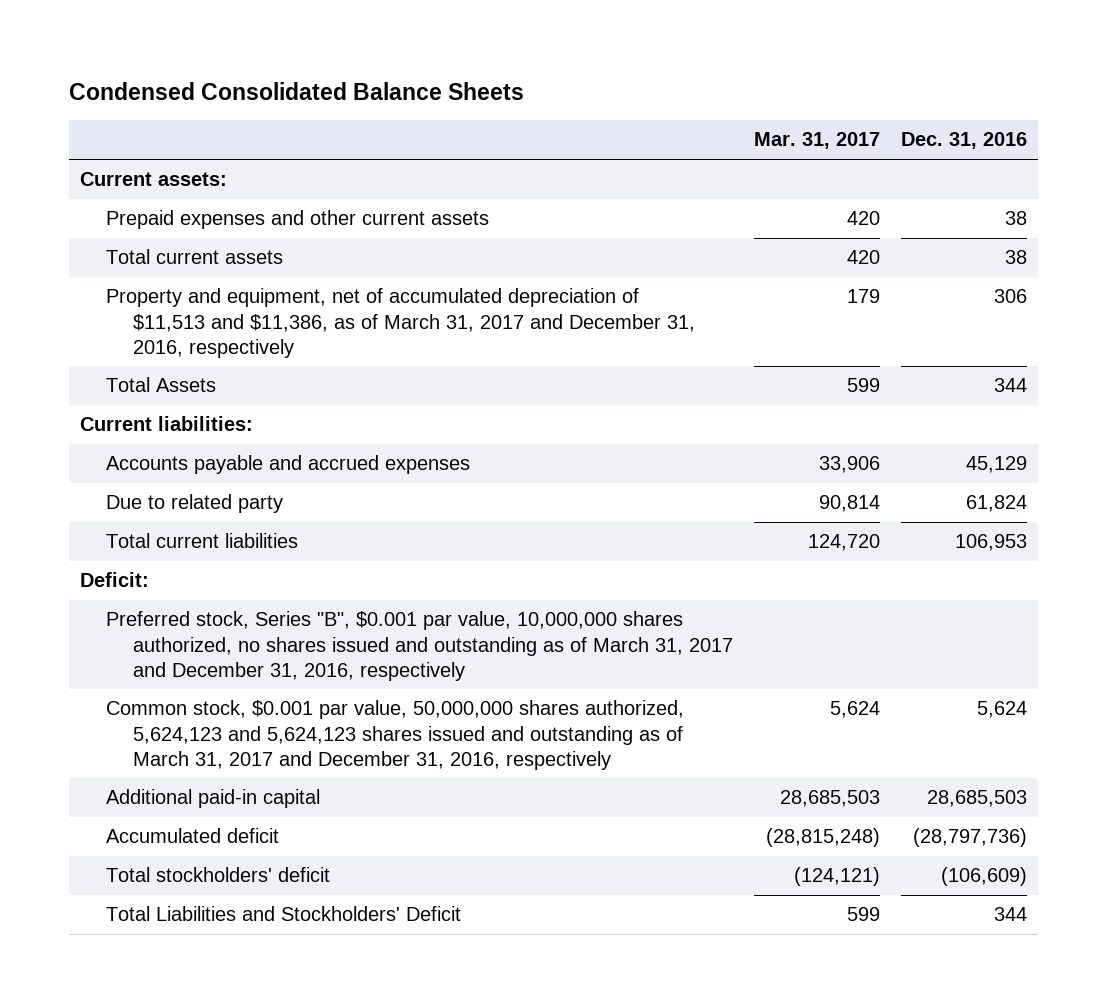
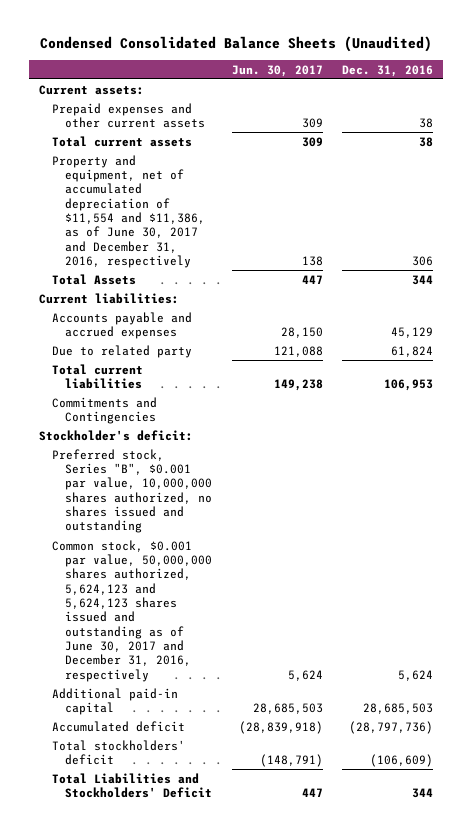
[69,81,525,100] Condensed Consolidated Balance Sheets -> [40,36,433,53] Condensed Consolidated Balance Sheets (Unaudited)
[753,132,880,150] Mar. 31, 2017 -> none
none -> [231,64,323,77] Jun. 30, 2017
[106,288,695,358] Property and equipment, net of accumulated depreciation of $11,513 and $11,386, as of March 31, 2017 and December 31, 2016, respectively -> [52,154,206,268] Property and equipment, net of accumulated depreciation of $11,554 and $11,386, as of June 30, 2017 and December 31, 2016, respectively
none -> [52,396,158,424] Commitments and Contingencies
[79,572,149,588] Deficit: -> [39,429,194,441] Stockholder's deficit:
[106,611,733,681] Preferred stock, Series "B", $0.001 par value, 10,000,000 shares authorized, no shares issued and outstanding as of March 31, 2017 and December 31, 2016, respectively -> [52,448,213,534] Preferred stock, Series "B", $0.001 par value, 10,000,000 shares authorized, no shares issued and outstanding
[106,700,685,770] Common stock, $0.001 par value, 50,000,000 shares authorized, 5,624,123 and 5,624,123 shares issued and outstanding as of March 31, 2017 and December 31, 2016, respectively -> [52,539,213,682] Common stock, $0.001 par value, 50,000,000 shares authorized, 5,624,123 and 5,624,123 shares issued and outstanding as of June 30, 2017 and December 31, 2016, respectively

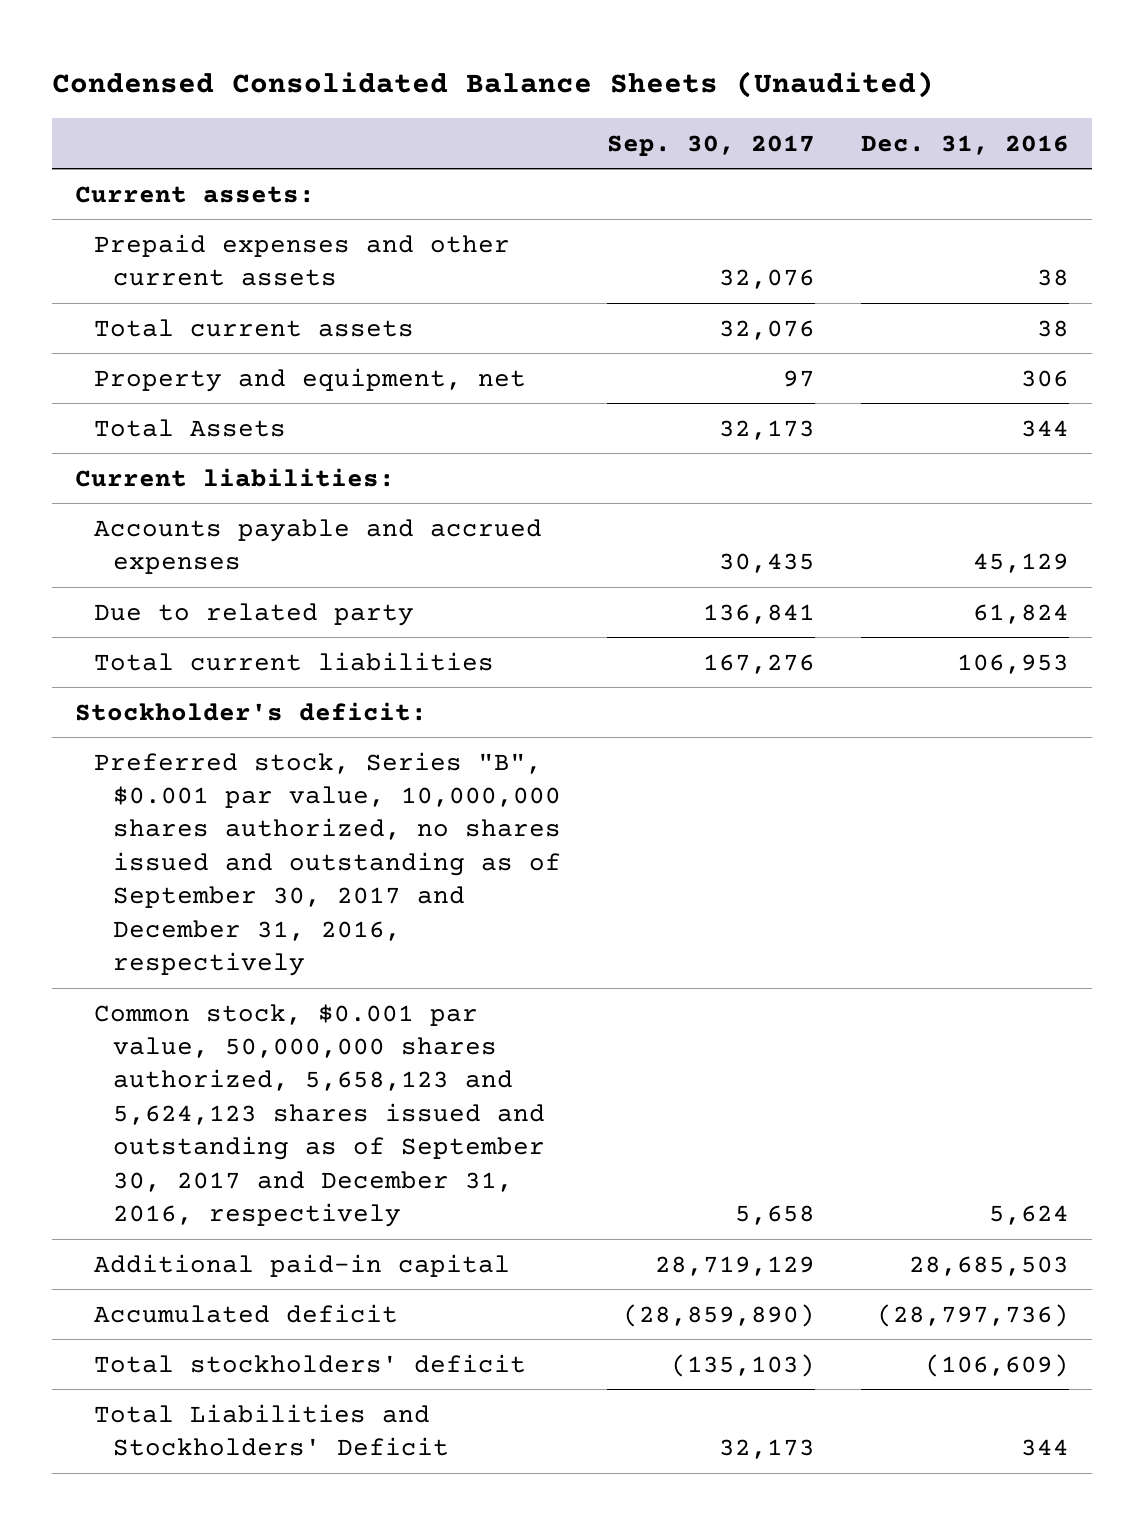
[231,64,323,77] Jun. 30, 2017 -> none
none -> [606,134,815,156] Sep. 30, 2017
[52,154,206,268] Property and equipment, net of accumulated depreciation of $11,554 and $11,386, as of June 30, 2017 and December 31, 2016, respectively -> [93,367,526,392] Property and equipment, net
[52,396,158,424] Commitments and Contingencies -> none
[52,448,213,534] Preferred stock, Series "B", $0.001 par value, 10,000,000 shares authorized, no shares issued and outstanding -> [93,751,561,976] Preferred stock, Series "B", $0.001 par value, 10,000,000 shares authorized, no shares issued and outstanding as of September 30, 2017 and December 31, 2016, respectively
[52,539,213,682] Common stock, $0.001 par value, 50,000,000 shares authorized, 5,624,123 and 5,624,123 shares issued and outstanding as of June 30, 2017 and December 31, 2016, respectively -> [93,1003,545,1227] Common stock, $0.001 par value, 50,000,000 shares authorized, 5,658,123 and 5,624,123 shares issued and outstanding as of September 30, 2017 and December 31, 2016, respectively

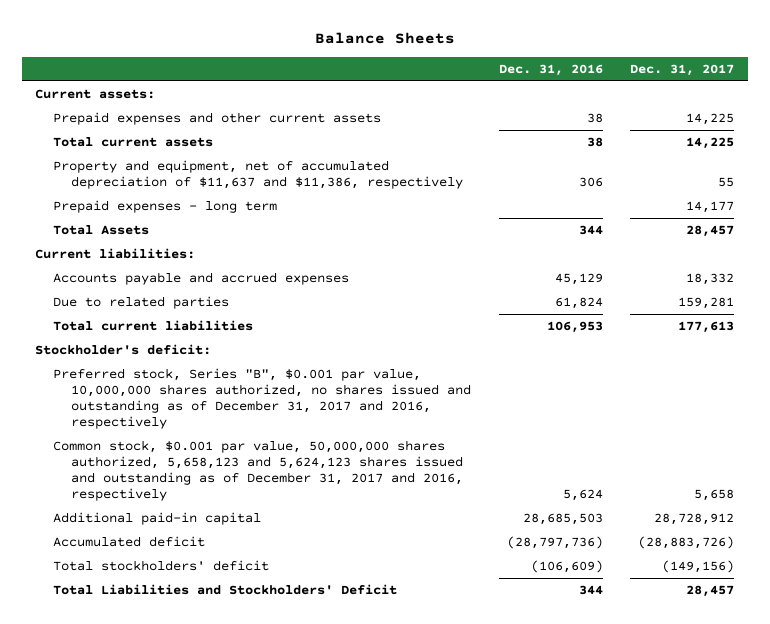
[52,71,935,99] Condensed Consolidated Balance Sheets (Unaudited) -> [314,32,455,45] Balance Sheets
[606,134,815,156] Sep. 30, 2017 -> none
none -> [630,64,735,77] Dec. 31, 2017
[93,367,526,392] Property and equipment, net -> [53,159,463,189] Property and equipment, net of accumulated depreciation of $11,637 and $11,386, respectively
none -> [53,199,278,213] Prepaid expenses - long term
[93,602,414,626] Due to related party -> [53,295,230,309] Due to related parties
[93,751,561,976] Preferred stock, Series "B", $0.001 par value, 10,000,000 shares authorized, no shares issued and outstanding as of September 30, 2017 and December 31, 2016, respectively -> [53,367,471,430] Preferred stock, Series "B", $0.001 par value, 10,000,000 shares authorized, no shares issued and outstanding as of December 31, 2017 and 2016, respectively
[93,1003,545,1227] Common stock, $0.001 par value, 50,000,000 shares authorized, 5,658,123 and 5,624,123 shares issued and outstanding as of September 30, 2017 and December 31, 2016, respectively -> [53,439,463,502] Common stock, $0.001 par value, 50,000,000 shares authorized, 5,658,123 and 5,624,123 shares issued and outstanding as of December 31, 2017 and 2016, respectively

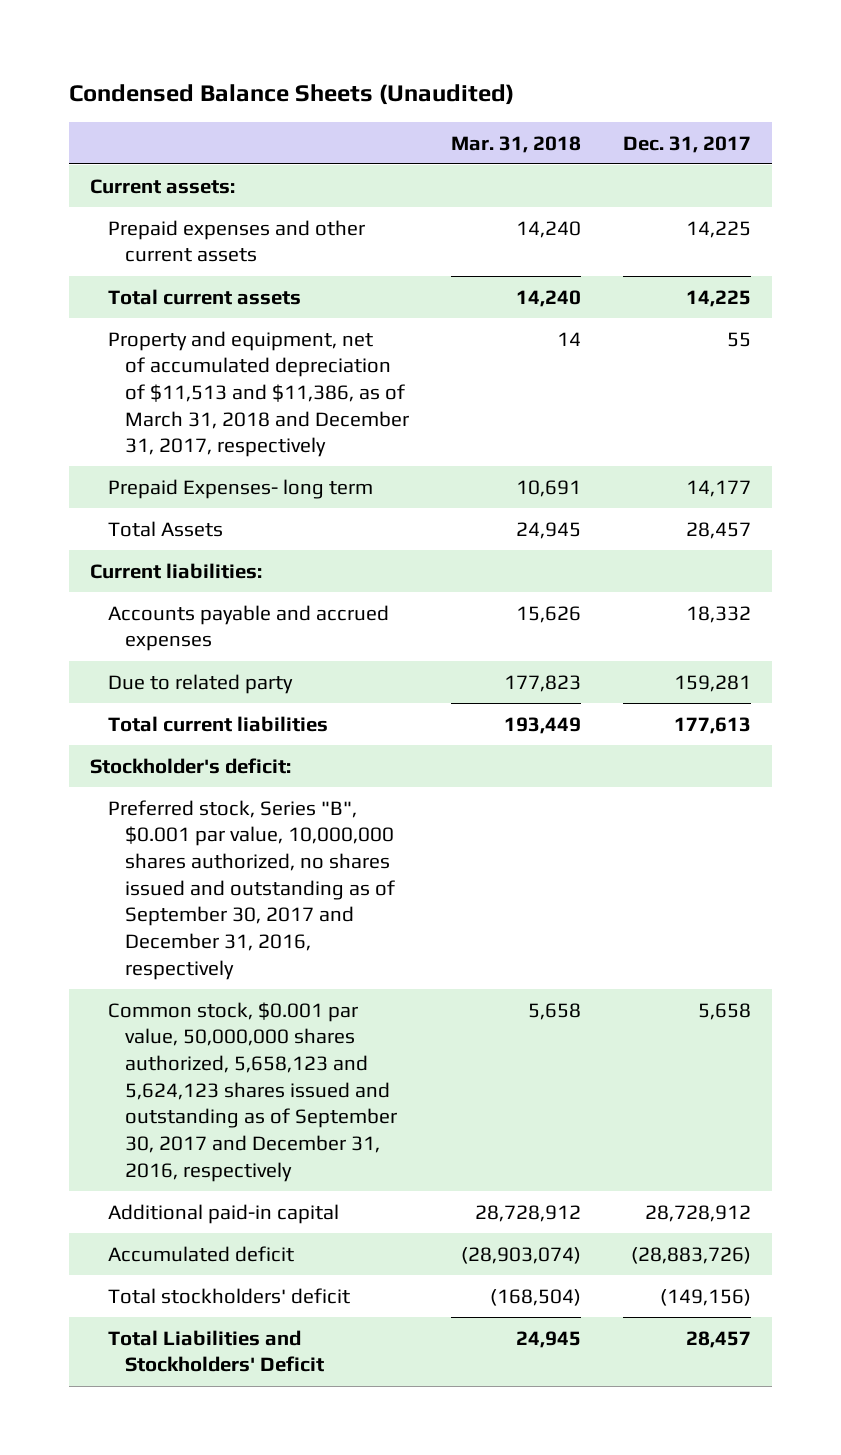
[314,32,455,45] Balance Sheets -> [69,84,515,106] Condensed Balance Sheets (Unaudited)
[498,64,603,77] Dec. 31, 2016 -> none
none -> [451,135,582,153] Mar. 31, 2018
[53,159,463,189] Property and equipment, net of accumulated depreciation of $11,637 and $11,386, respectively -> [107,330,410,458] Property and equipment, net of accumulated depreciation of $11,513 and $11,386, as of March 31, 2018 and December 31, 2017, respectively
[53,199,278,213] Prepaid expenses - long term -> [107,478,373,499] Prepaid Expenses- long term
[53,295,230,309] Due to related parties -> [107,673,293,694] Due to related party
[53,367,471,430] Preferred stock, Series "B", $0.001 par value, 10,000,000 shares authorized, no shares issued and outstanding as of December 31, 2017 and 2016, respectively -> [107,799,396,980] Preferred stock, Series "B", $0.001 par value, 10,000,000 shares authorized, no shares issued and outstanding as of September 30, 2017 and December 31, 2016, respectively
[53,439,463,502] Common stock, $0.001 par value, 50,000,000 shares authorized, 5,658,123 and 5,624,123 shares issued and outstanding as of December 31, 2017 and 2016, respectively -> [107,1001,398,1182] Common stock, $0.001 par value, 50,000,000 shares authorized, 5,658,123 and 5,624,123 shares issued and outstanding as of September 30, 2017 and December 31, 2016, respectively

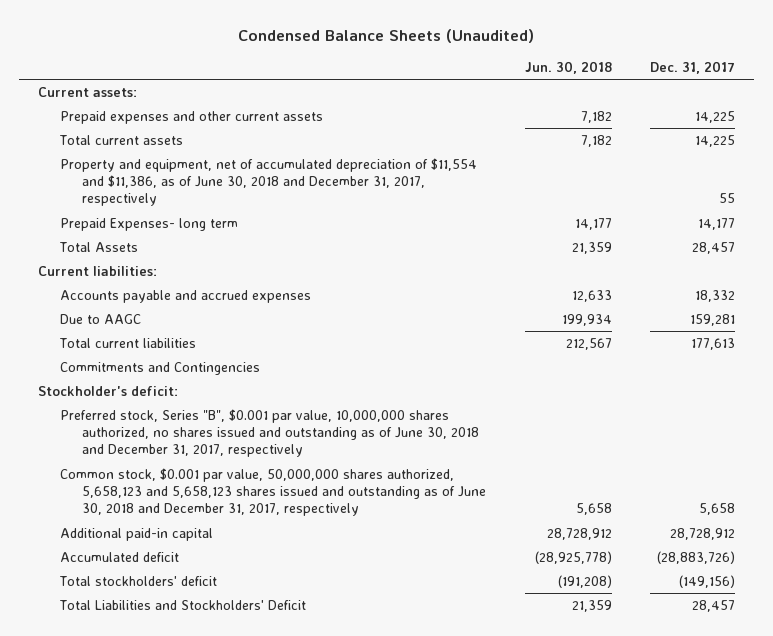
[451,135,582,153] Mar. 31, 2018 -> none
none -> [524,61,612,75] Jun. 30, 2018
[107,330,410,458] Property and equipment, net of accumulated depreciation of $11,513 and $11,386, as of March 31, 2018 and December 31, 2017, respectively -> [60,157,478,207] Property and equipment, net of accumulated depreciation of $11,554 and $11,386, as of June 30, 2018 and December 31, 2017, respectively
[107,673,293,694] Due to related party -> [60,313,142,324] Due to AAGC
none -> [60,361,261,375] Commitments and Contingencies
[107,799,396,980] Preferred stock, Series "B", $0.001 par value, 10,000,000 shares authorized, no shares issued and outstanding as of September 30, 2017 and December 31, 2016, respectively -> [60,408,480,458] Preferred stock, Series "B", $0.001 par value, 10,000,000 shares authorized, no shares issued and outstanding as of June 30, 2018 and December 31, 2017, respectively
[107,1001,398,1182] Common stock, $0.001 par value, 50,000,000 shares authorized, 5,658,123 and 5,624,123 shares issued and outstanding as of September 30, 2017 and December 31, 2016, respectively -> [60,467,487,517] Common stock, $0.001 par value, 50,000,000 shares authorized, 5,658,123 and 5,658,123 shares issued and outstanding as of June 30, 2018 and December 31, 2017, respectively

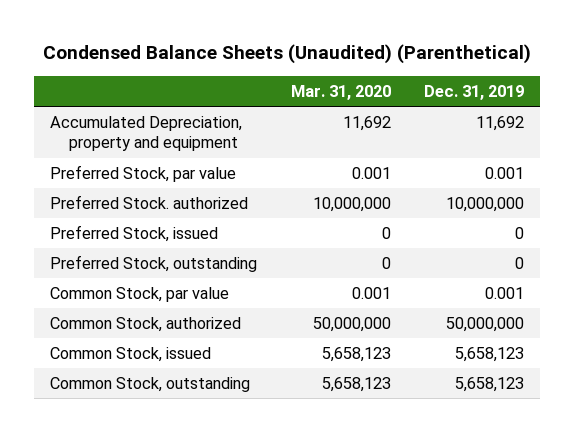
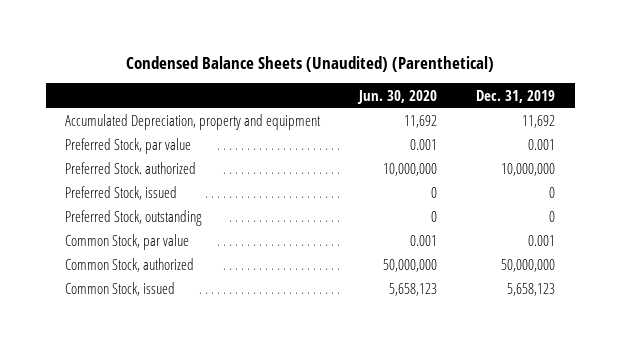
[290,84,391,100] Mar. 31, 2020 -> none
none -> [357,89,438,104] Jun. 30, 2020
[50,376,251,392] Common Stock, outstanding -> none

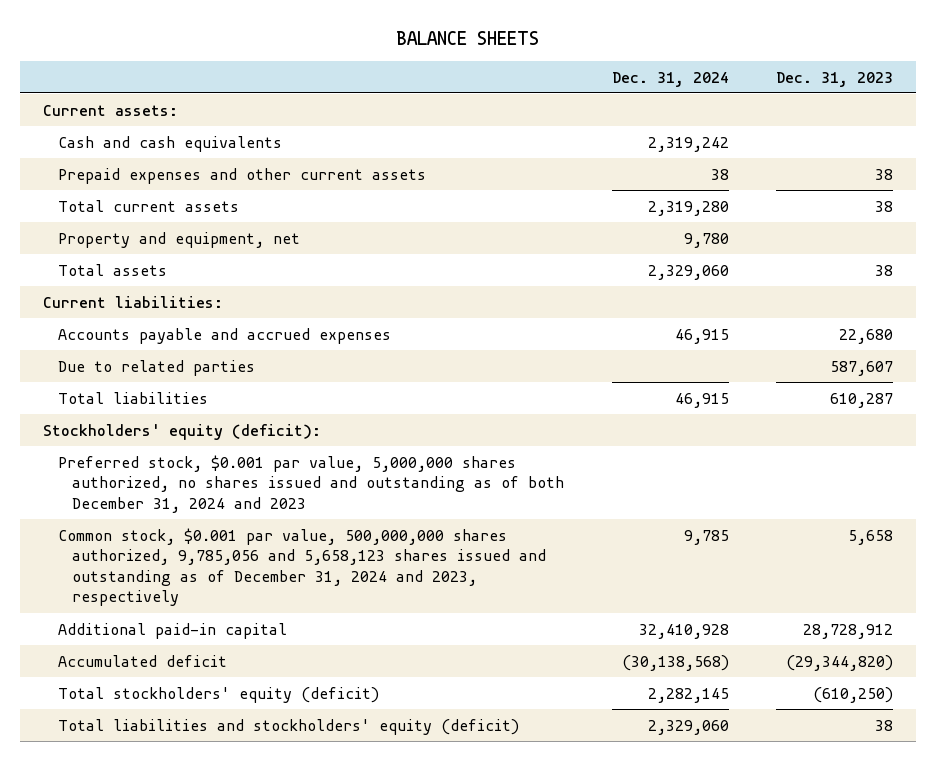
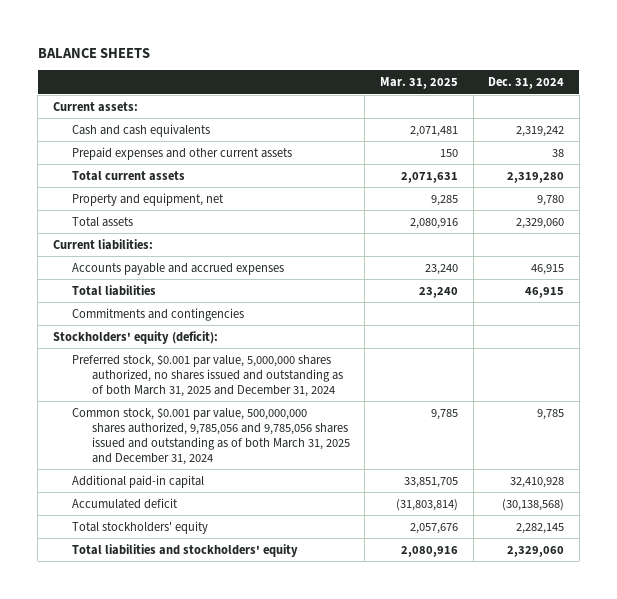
[775,71,893,87] Dec. 31, 2023 -> none
none -> [379,77,458,90] Mar. 31, 2025
[57,359,255,376] Due to related parties -> none
none -> [72,307,245,321] Commitments and contingencies
[57,454,565,513] Preferred stock, $0.001 par value, 5,000,000 shares authorized, no shares issued and outstanding as of both December 31, 2024 and 2023 -> [72,353,343,397] Preferred stock, $0.001 par value, 5,000,000 shares authorized, no shares issued and outstanding as of both March 31, 2025 and December 31, 2024
[57,527,547,607] Common stock, $0.001 par value, 500,000,000 shares authorized, 9,785,056 and 5,658,123 shares issued and outstanding as of December 31, 2024 and 2023, respectively -> [72,406,350,465] Common stock, $0.001 par value, 500,000,000 shares authorized, 9,785,056 and 9,785,056 shares issued and outstanding as of both March 31, 2025 and December 31, 2024
[57,686,379,703] Total stockholders' equity (deficit) -> [72,520,209,534] Total stockholders' equity
[57,718,519,735] Total liabilities and stockholders' equity (deficit) -> [72,543,299,557] Total liabilities and stockholders' equity

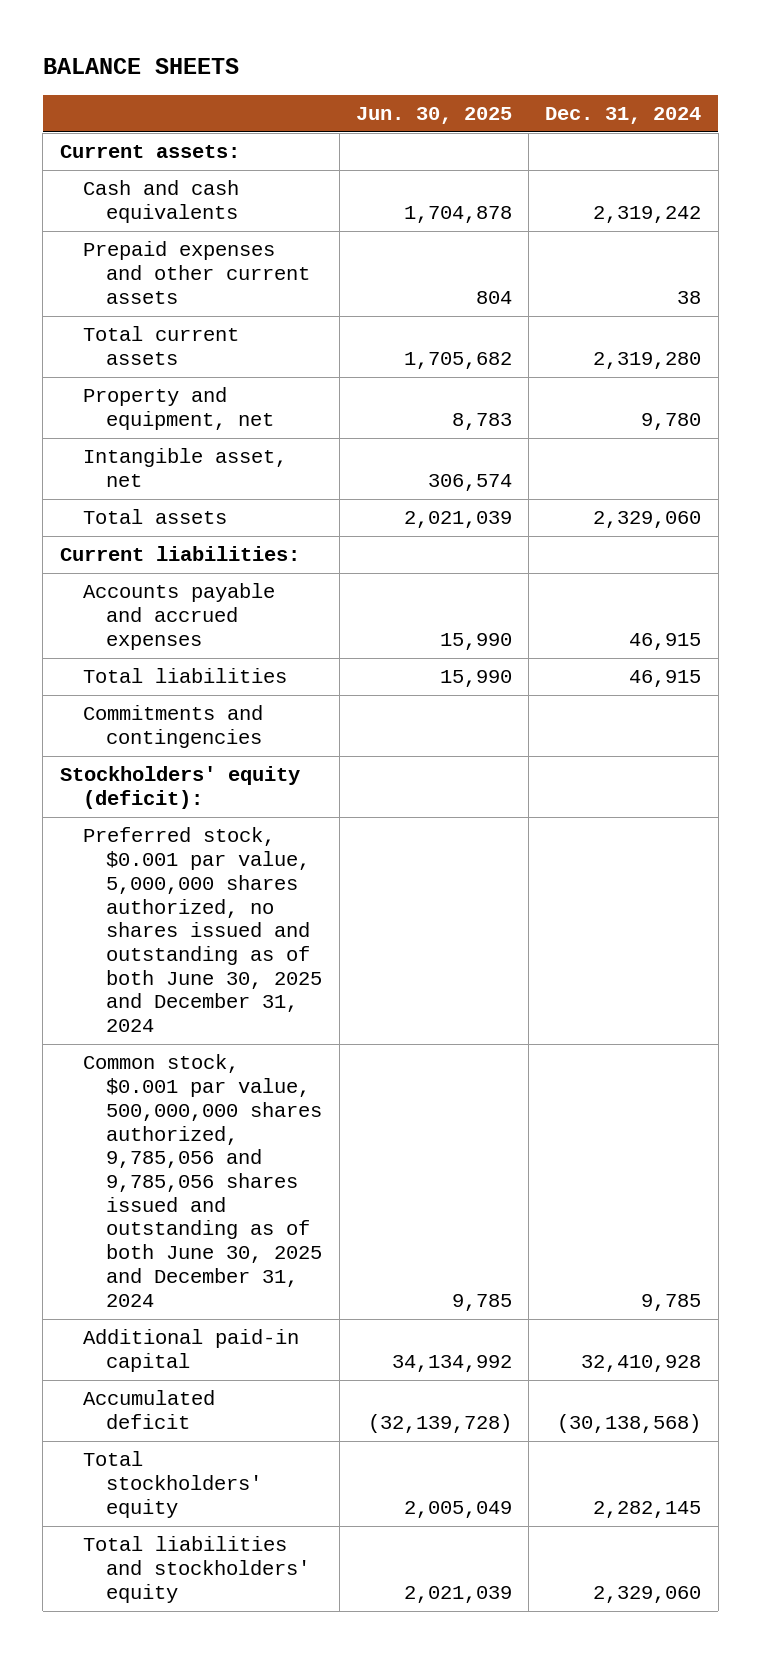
[379,77,458,90] Mar. 31, 2025 -> none
none -> [355,107,512,125] Jun. 30, 2025
none -> [82,448,287,488] Intangible asset, net
[72,353,343,397] Preferred stock, $0.001 par value, 5,000,000 shares authorized, no shares issued and outstanding as of both March 31, 2025 and December 31, 2024 -> [82,827,323,1033] Preferred stock, $0.001 par value, 5,000,000 shares authorized, no shares issued and outstanding as of both June 30, 2025 and December 31, 2024
[72,406,350,465] Common stock, $0.001 par value, 500,000,000 shares authorized, 9,785,056 and 9,785,056 shares issued and outstanding as of both March 31, 2025 and December 31, 2024 -> [82,1054,323,1307] Common stock, $0.001 par value, 500,000,000 shares authorized, 9,785,056 and 9,785,056 shares issued and outstanding as of both June 30, 2025 and December 31, 2024

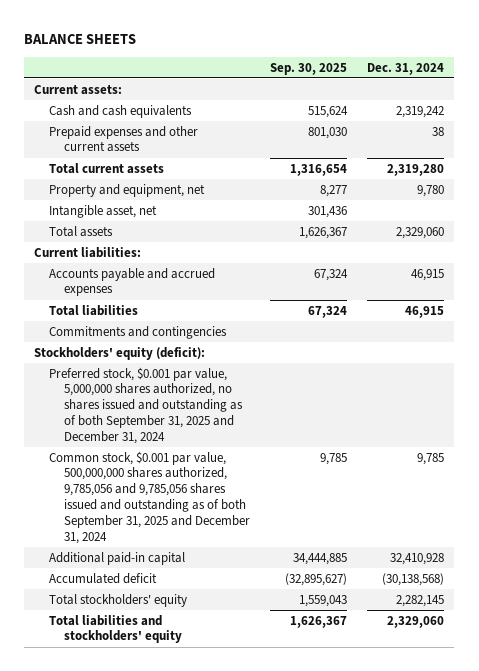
[355,107,512,125] Jun. 30, 2025 -> none
none -> [270,62,348,75] Sep. 30, 2025
[82,827,323,1033] Preferred stock, $0.001 par value, 5,000,000 shares authorized, no shares issued and outstanding as of both June 30, 2025 and December 31, 2024 -> [49,366,244,444] Preferred stock, $0.001 par value, 5,000,000 shares authorized, no shares issued and outstanding as of both September 31, 2025 and December 31, 2024
[82,1054,323,1307] Common stock, $0.001 par value, 500,000,000 shares authorized, 9,785,056 and 9,785,056 shares issued and outstanding as of both June 30, 2025 and December 31, 2024 -> [49,450,251,544] Common stock, $0.001 par value, 500,000,000 shares authorized, 9,785,056 and 9,785,056 shares issued and outstanding as of both September 31, 2025 and December 31, 2024

